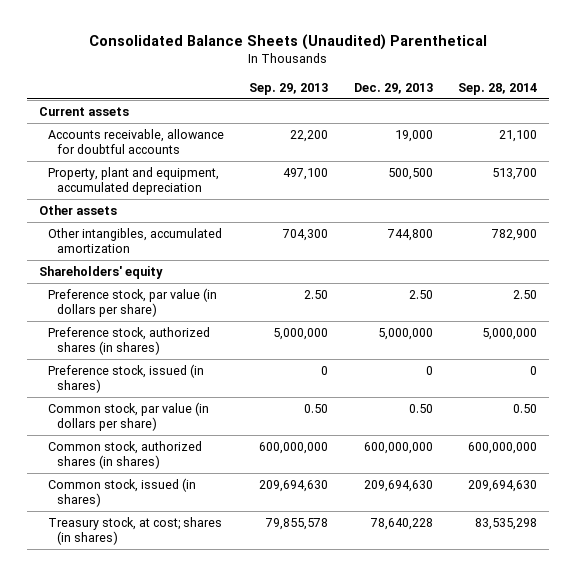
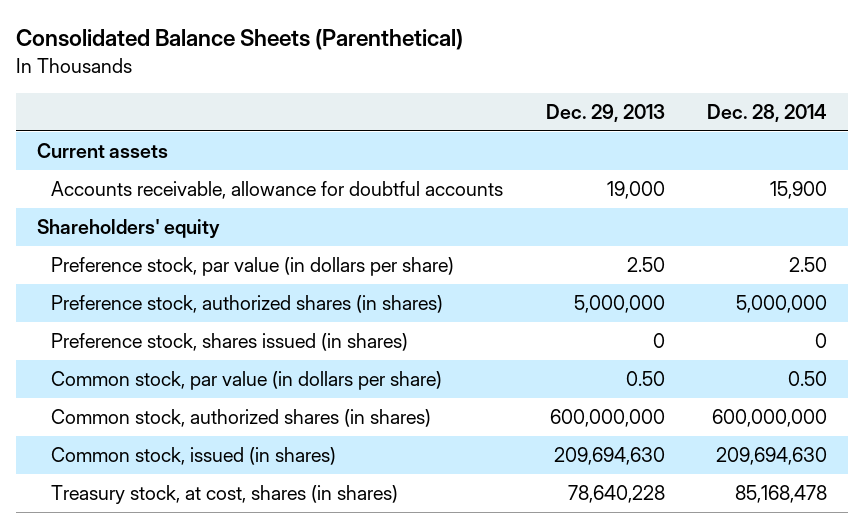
[88,34,487,51] Consolidated Balance Sheets (Unaudited) Parenthetical -> [16,29,464,51] Consolidated Balance Sheets (Parenthetical)
[249,82,329,95] Sep. 29, 2013 -> none
[457,82,537,95] Sep. 28, 2014 -> none
none -> [707,103,828,122] Dec. 28, 2014
[48,166,220,196] Property, plant and equipment, accumulated depreciation -> none
[39,204,118,215] Other assets -> none
[48,227,223,254] Other intangibles, accumulated amortization -> none
[48,363,205,394] Preference stock, issued (in shares) -> [51,333,409,352] Preference stock, shares issued (in shares)
[48,516,223,546] Treasury stock, at cost; shares (in shares) -> [51,485,399,505] Treasury stock, at cost, shares (in shares)

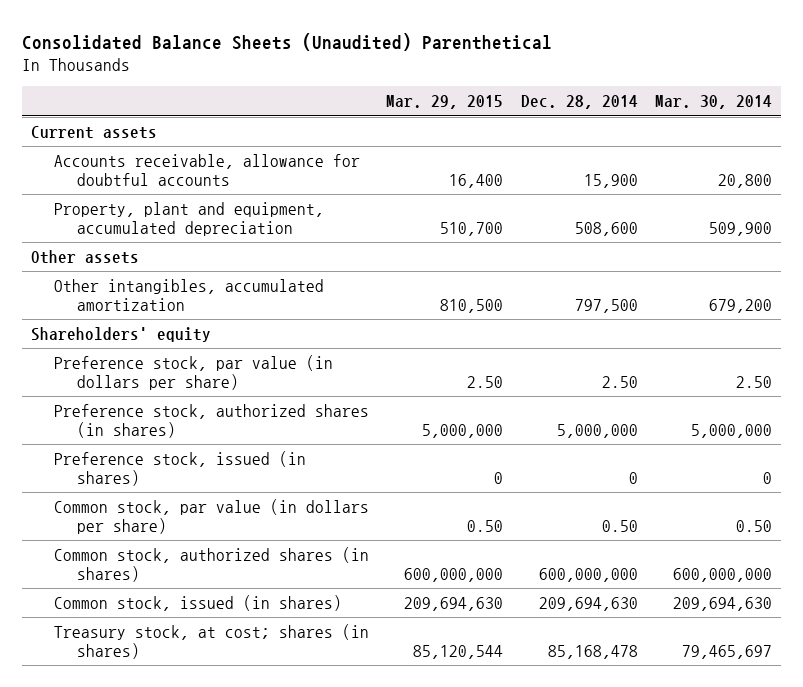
[16,29,464,51] Consolidated Balance Sheets (Parenthetical) -> [22,32,553,51] Consolidated Balance Sheets (Unaudited) Parenthetical
[545,103,665,122] Dec. 29, 2013 -> none
none -> [386,95,504,110] Mar. 29, 2015
none -> [655,95,773,110] Mar. 30, 2014
none -> [53,201,324,237] Property, plant and equipment, accumulated depreciation
none -> [30,249,139,264] Other assets
none -> [53,278,324,312] Other intangibles, accumulated amortization
[51,333,409,352] Preference stock, shares issued (in shares) -> [53,450,306,487] Preference stock, issued (in shares)
[51,485,399,505] Treasury stock, at cost, shares (in shares) -> [53,623,369,660] Treasury stock, at cost; shares (in shares)

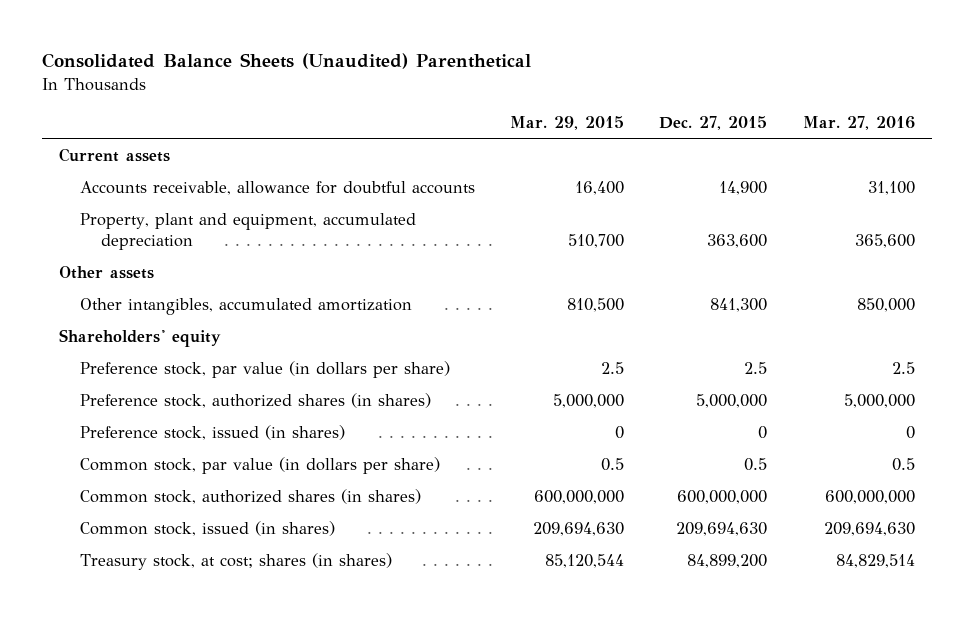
[520,95,638,110] Dec. 28, 2014 -> none
[655,95,773,110] Mar. 30, 2014 -> none
none -> [659,116,768,131] Dec. 27, 2015
none -> [802,116,915,131] Mar. 27, 2016
[467,376,504,389] 2.50 -> [601,361,625,374] 2.5
[467,520,504,533] 0.50 -> [601,457,625,471] 0.5

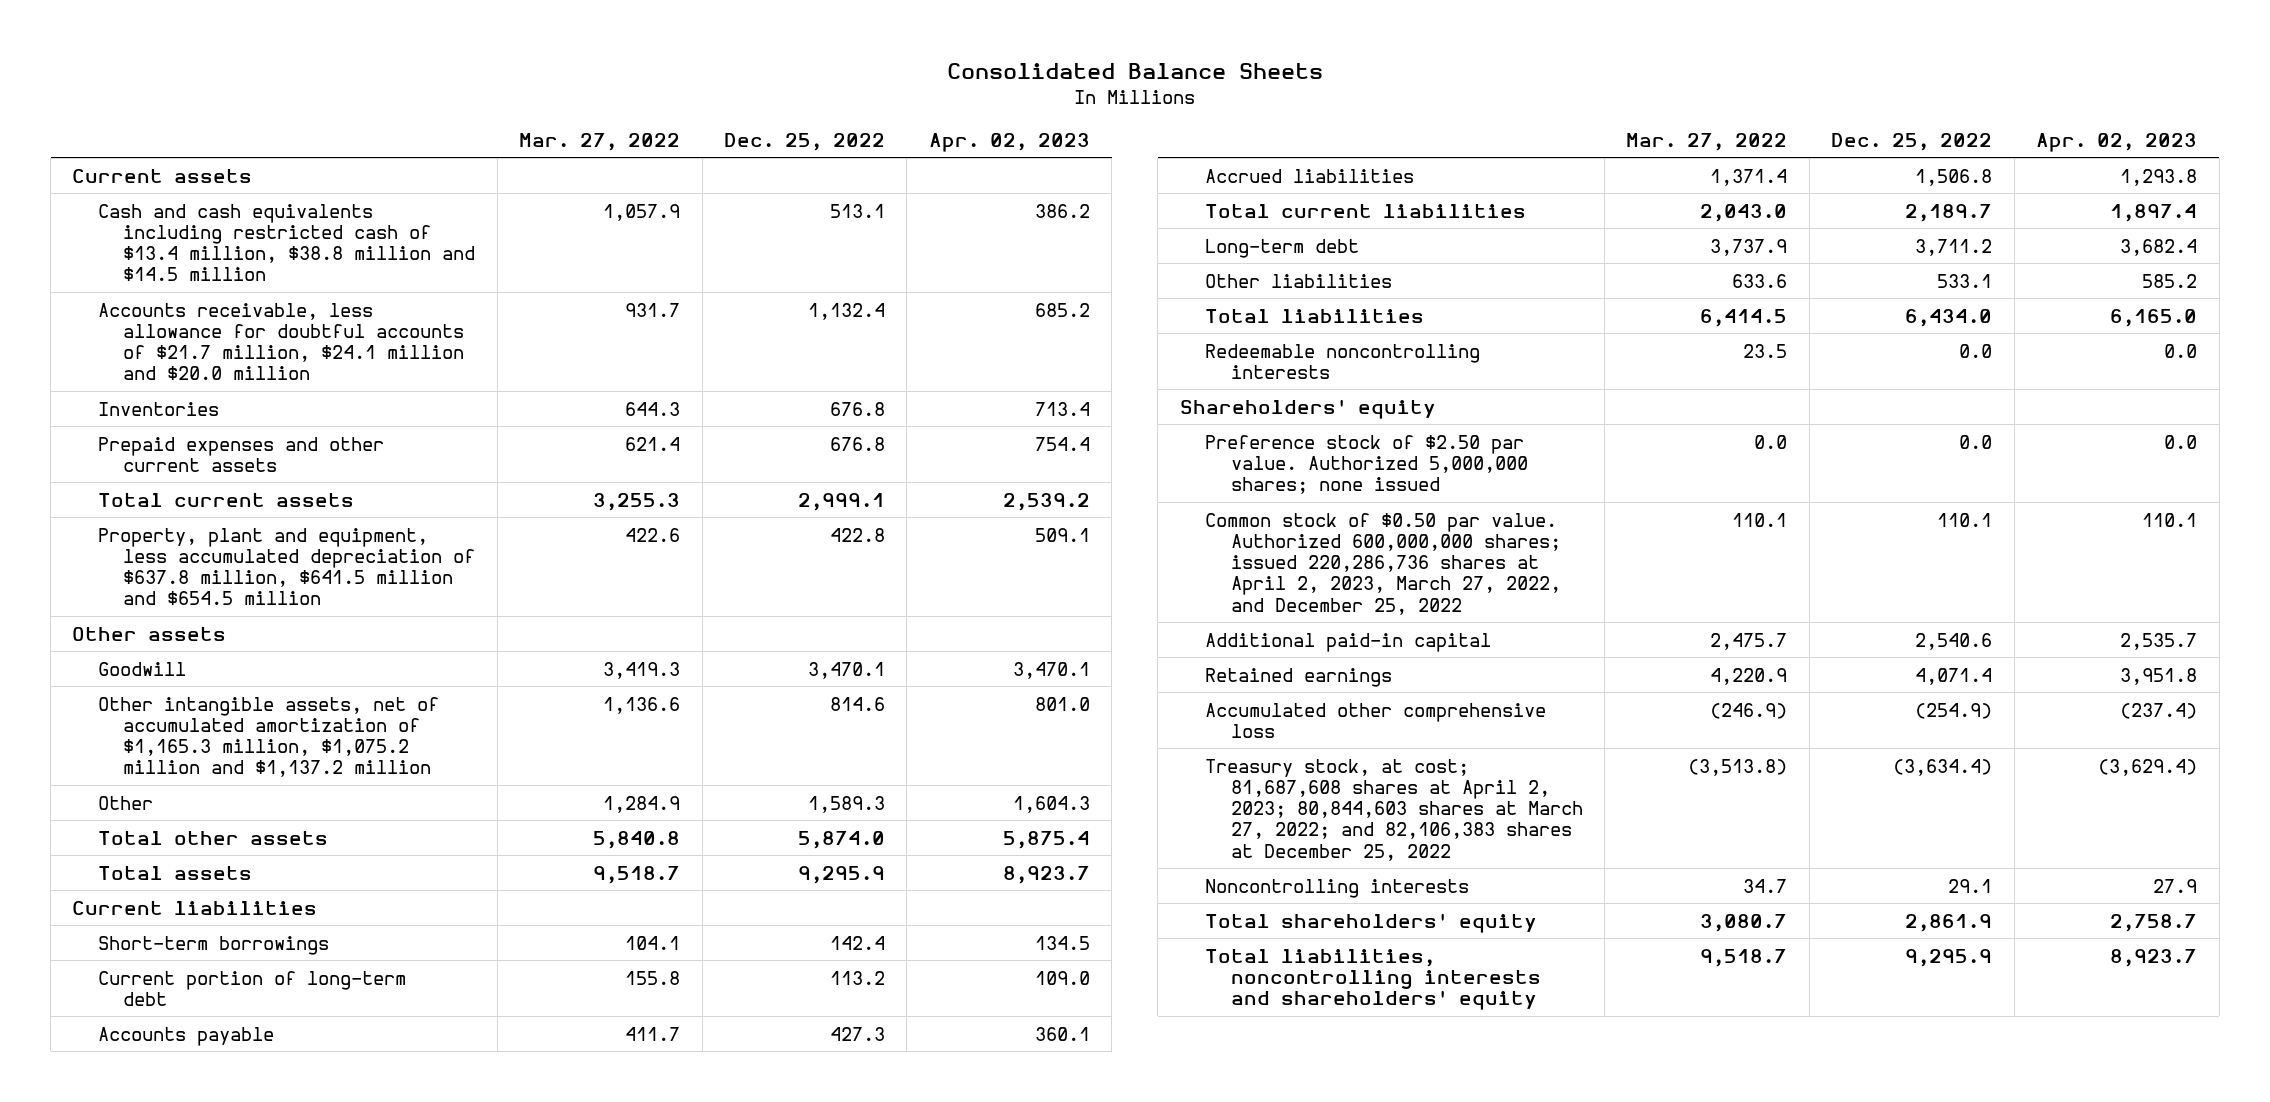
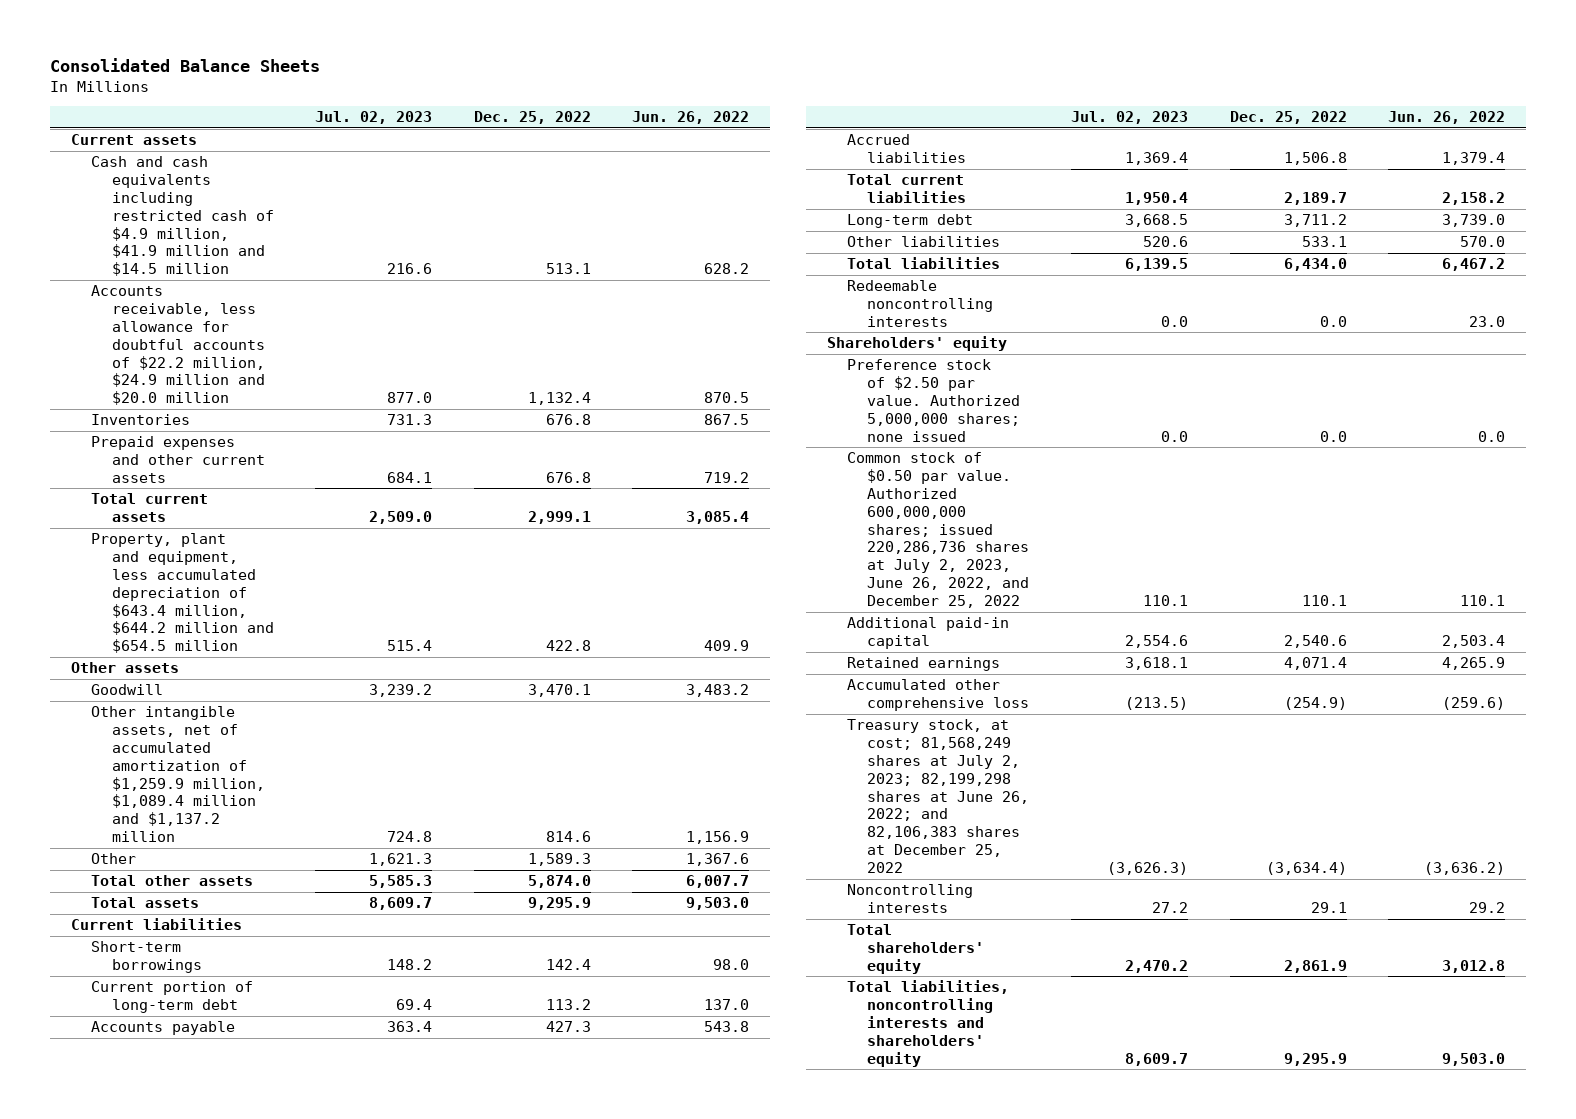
[519,132,681,151] Mar. 27, 2022 -> none
[928,132,1090,152] Apr. 02, 2023 -> none
none -> [315,111,433,125] Jul. 02, 2023
none -> [632,111,750,125] Jun. 26, 2022
[97,203,476,282] Cash and cash equivalents including restricted cash of $13.4 million, $38.8 million and $14.5 million -> [91,156,274,277] Cash and cash equivalents including restricted cash of $4.9 million, $41.9 million and $14.5 million
[97,302,465,381] Accounts receivable, less allowance for doubtful accounts of $21.7 million, $24.1 million and $20.0 million -> [91,285,265,406] Accounts receivable, less allowance for doubtful accounts of $22.2 million, $24.9 million and $20.0 million
[97,527,476,606] Property, plant and equipment, less accumulated depreciation of $637.8 million, $641.5 million and $654.5 million -> [91,533,274,654] Property, plant and equipment, less accumulated depreciation of $643.4 million, $644.2 million and $654.5 million
[97,696,439,778] Other intangible assets, net of accumulated amortization of $1,165.3 million, $1,075.2 million and $1,137.2 million -> [91,706,265,843] Other intangible assets, net of accumulated amortization of $1,259.9 million, $1,089.4 million and $1,137.2 million
[1205,512,1561,615] Common stock of $0.50 par value. Authorized 600,000,000 shares; issued 220,286,736 shares at April 2, 2023, March 27, 2022, and December 25, 2022 -> [847,452,1030,609] Common stock of $0.50 par value. Authorized 600,000,000 shares; issued 220,286,736 shares at July 2, 2023, June 26, 2022, and December 25, 2022
[1205,758,1583,861] Treasury stock, at cost; 81,687,608 shares at April 2, 2023; 80,844,603 shares at March 27, 2022; and 82,106,383 shares at December 25, 2022 -> [847,719,1030,874] Treasury stock, at cost; 81,568,249 shares at July 2, 2023; 82,199,298 shares at June 26, 2022; and 82,106,383 shares at December 25, 2022

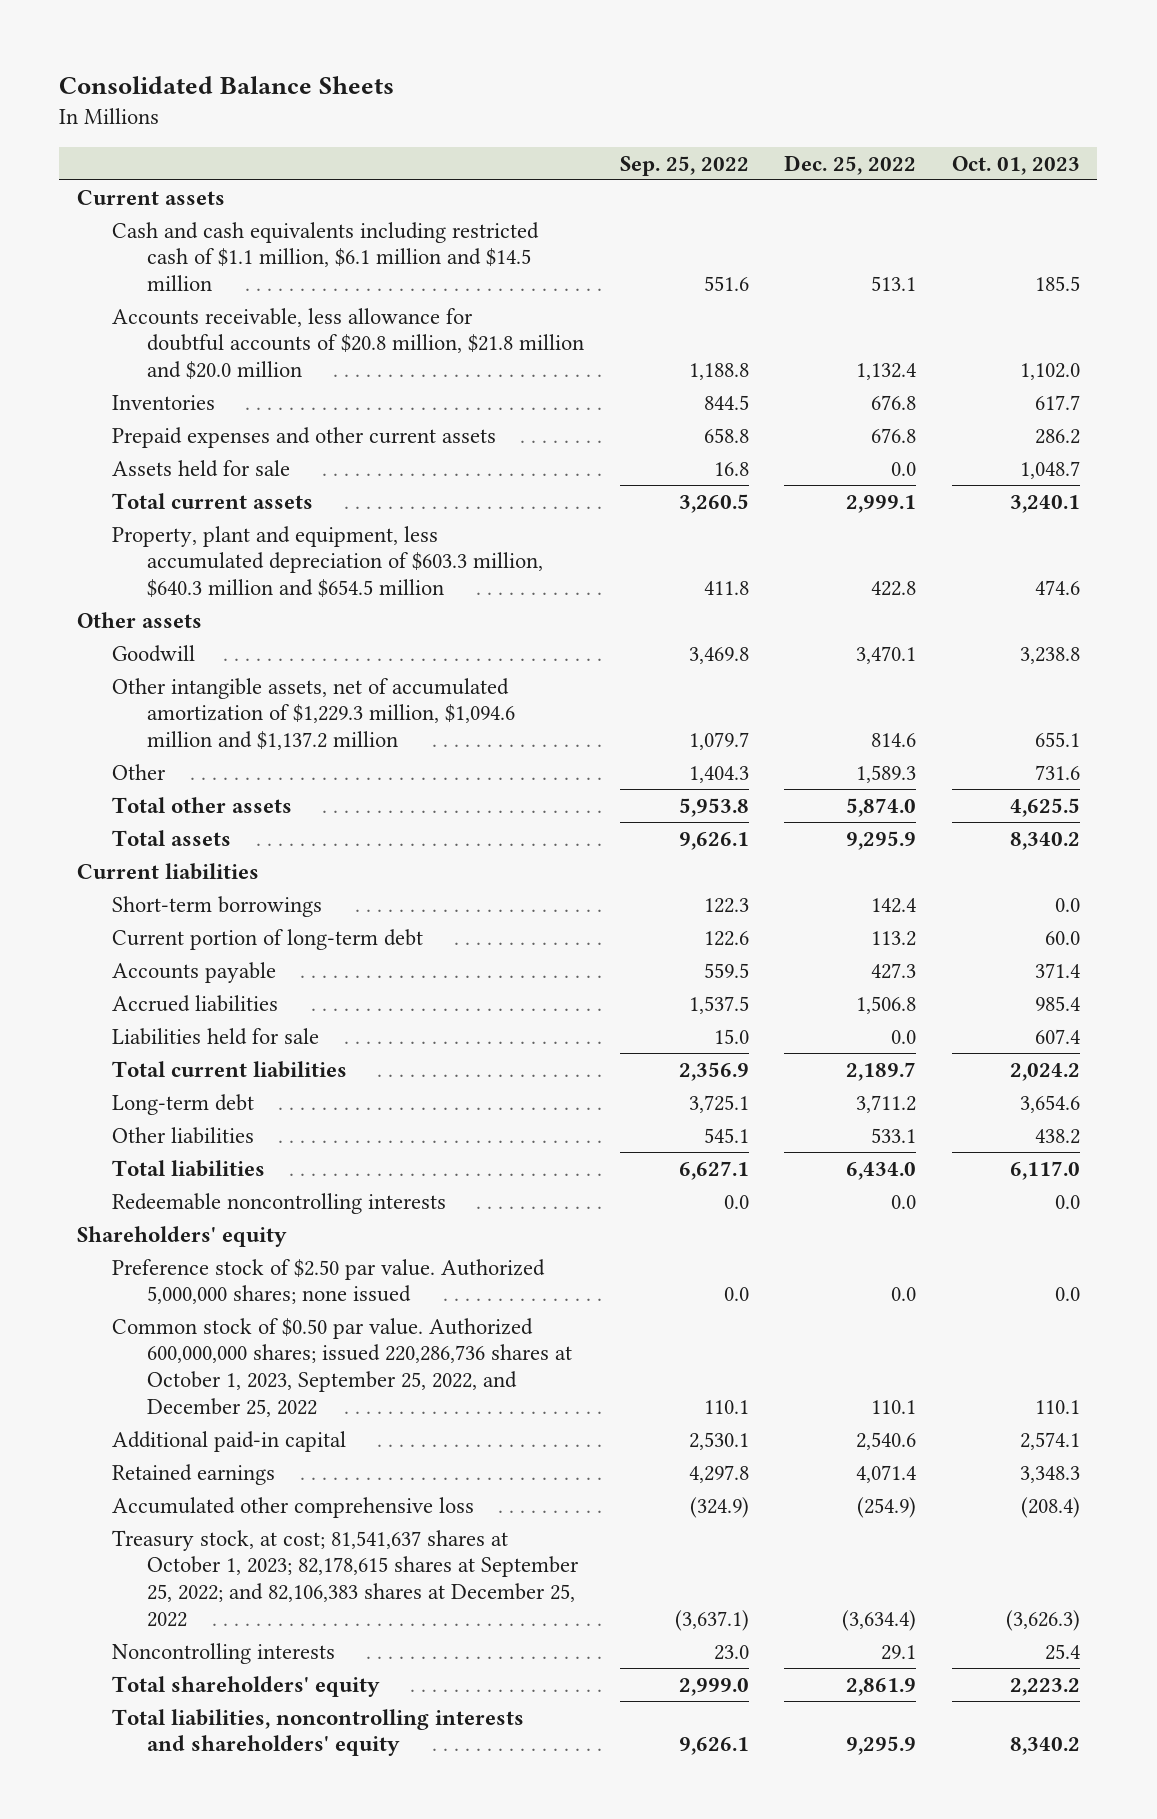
[315,111,433,125] Jul. 02, 2023 -> none
[632,111,750,125] Jun. 26, 2022 -> none
none -> [619,155,749,176] Sep. 25, 2022
none -> [951,155,1080,175] Oct. 01, 2023
[91,156,274,277] Cash and cash equivalents including restricted cash of $4.9 million, $41.9 million and $14.5 million -> [112,221,540,292] Cash and cash equivalents including restricted cash of $1.1 million, $6.1 million and $14.5 million
[91,285,265,406] Accounts receivable, less allowance for doubtful accounts of $22.2 million, $24.9 million and $20.0 million -> [112,307,585,381] Accounts receivable, less allowance for doubtful accounts of $20.8 million, $21.8 million and $20.0 million
none -> [112,459,291,477] Assets held for sale
[91,533,274,654] Property, plant and equipment, less accumulated depreciation of $643.4 million, $644.2 million and $654.5 million -> [112,525,544,599] Property, plant and equipment, less accumulated depreciation of $603.3 million, $640.3 million and $654.5 million
[91,706,265,843] Other intangible assets, net of accumulated amortization of $1,259.9 million, $1,089.4 million and $1,137.2 million -> [112,677,516,751] Other intangible assets, net of accumulated amortization of $1,229.3 million, $1,094.6 million and $1,137.2 million
none -> [112,1027,320,1045] Liabilities held for sale
[847,452,1030,609] Common stock of $0.50 par value. Authorized 600,000,000 shares; issued 220,286,736 shares at July 2, 2023, June 26, 2022, and December 25, 2022 -> [112,1317,573,1417] Common stock of $0.50 par value. Authorized 600,000,000 shares; issued 220,286,736 shares at October 1, 2023, September 25, 2022, and December 25, 2022
[847,719,1030,874] Treasury stock, at cost; 81,568,249 shares at July 2, 2023; 82,199,298 shares at June 26, 2022; and 82,106,383 shares at December 25, 2022 -> [112,1529,580,1627] Treasury stock, at cost; 81,541,637 shares at October 1, 2023; 82,178,615 shares at September 25, 2022; and 82,106,383 shares at December 25, 2022

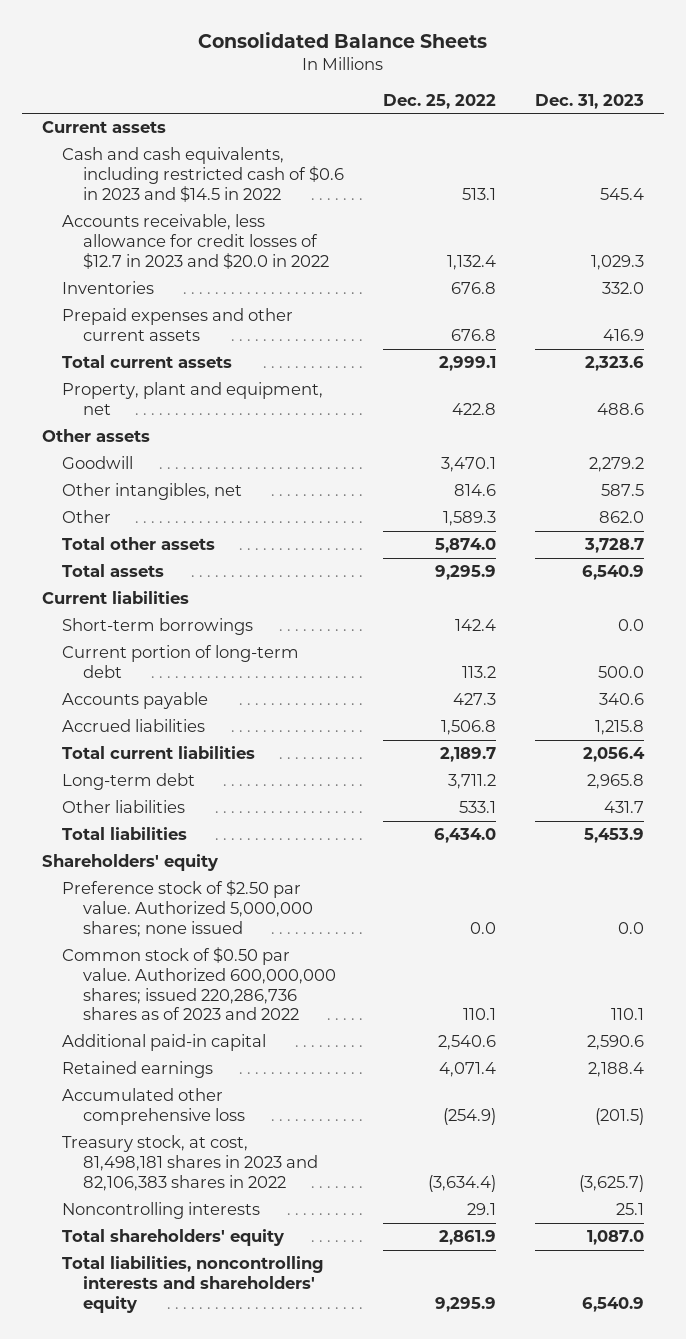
[619,155,749,176] Sep. 25, 2022 -> none
[951,155,1080,175] Oct. 01, 2023 -> none
none -> [535,93,645,109] Dec. 31, 2023
[112,221,540,292] Cash and cash equivalents including restricted cash of $1.1 million, $6.1 million and $14.5 million -> [62,147,344,202] Cash and cash equivalents, including restricted cash of $0.6 in 2023 and $14.5 in 2022
[112,307,585,381] Accounts receivable, less allowance for doubtful accounts of $20.8 million, $21.8 million and $20.0 million -> [62,214,329,269] Accounts receivable, less allowance for credit losses of $12.7 in 2023 and $20.0 in 2022
[112,459,291,477] Assets held for sale -> none
[112,525,544,599] Property, plant and equipment, less accumulated depreciation of $603.3 million, $640.3 million and $654.5 million -> [62,382,324,416] Property, plant and equipment, net
[112,677,516,751] Other intangible assets, net of accumulated amortization of $1,229.3 million, $1,094.6 million and $1,137.2 million -> [62,483,243,501] Other intangibles, net
[112,1027,320,1045] Liabilities held for sale -> none
[112,1192,447,1214] Redeemable noncontrolling interests -> none
[112,1317,573,1417] Common stock of $0.50 par value. Authorized 600,000,000 shares; issued 220,286,736 shares at October 1, 2023, September 25, 2022, and December 25, 2022 -> [62,947,336,1021] Common stock of $0.50 par value. Authorized 600,000,000 shares; issued 220,286,736 shares as of 2023 and 2022
[112,1529,580,1627] Treasury stock, at cost; 81,541,637 shares at October 1, 2023; 82,178,615 shares at September 25, 2022; and 82,106,383 shares at December 25, 2022 -> [62,1135,318,1191] Treasury stock, at cost, 81,498,181 shares in 2023 and 82,106,383 shares in 2022

